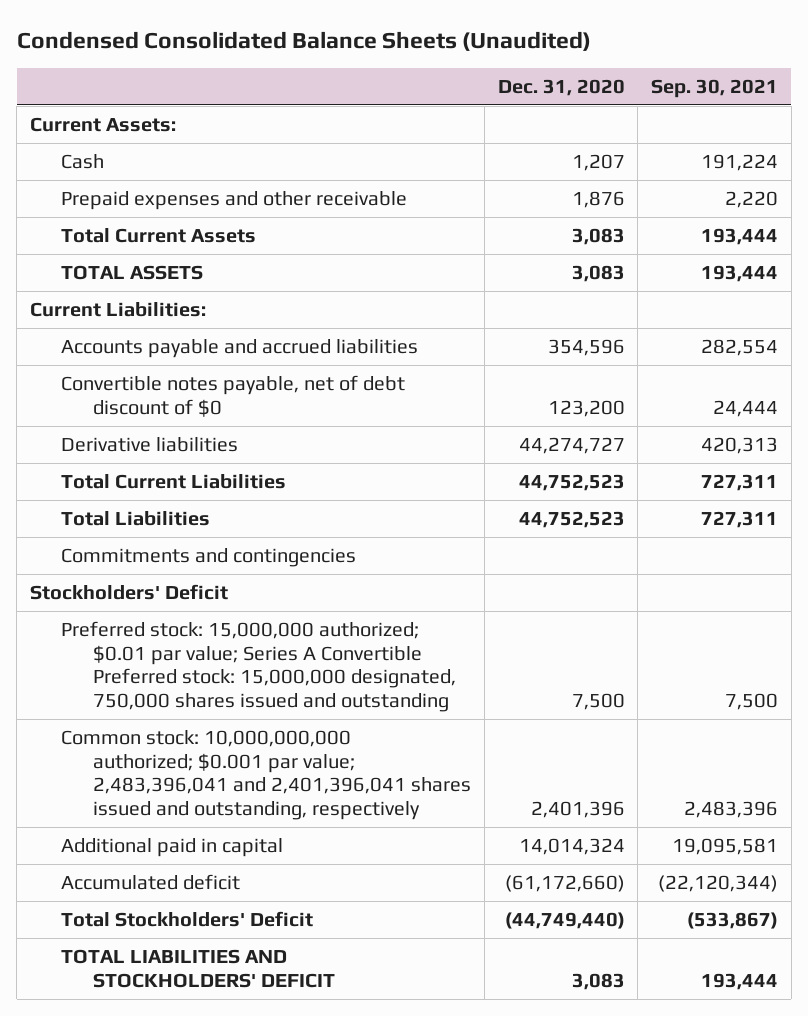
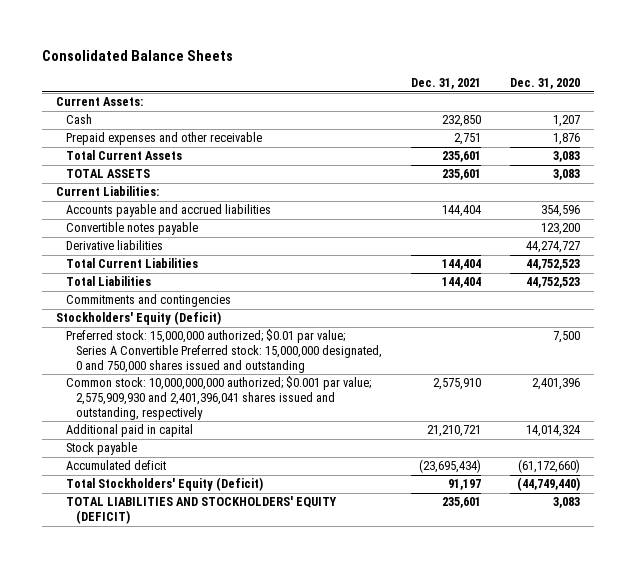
[16,30,591,51] Condensed Consolidated Balance Sheets (Unaudited) -> [41,50,233,62] Consolidated Balance Sheets
[651,78,779,98] Sep. 30, 2021 -> none
none -> [410,78,481,90] Dec. 31, 2021
[61,375,406,417] Convertible notes payable, net of debt discount of $0 -> [66,222,199,236] Convertible notes payable
[29,584,228,601] Stockholders' Deficit -> [56,311,222,326] Stockholders' Equity (Deficit)
[61,621,456,712] Preferred stock: 15,000,000 authorized; $0.01 par value; Series A Convertible Preferred stock: 15,000,000 designated, 750,000 shares issued and outstanding -> [66,329,382,373] Preferred stock: 15,000,000 authorized; $0.01 par value; Series A Convertible Preferred stock: 15,000,000 designated, 0 and 750,000 shares issued and outstanding
[61,730,471,820] Common stock: 10,000,000,000 authorized; $0.001 par value; 2,483,396,041 and 2,401,396,041 shares issued and outstanding, respectively -> [66,376,372,420] Common stock: 10,000,000,000 authorized; $0.001 par value; 2,575,909,930 and 2,401,396,041 shares issued and outstanding, respectively
none -> [66,442,138,456] Stock payable
[61,911,314,928] Total Stockholders' Deficit -> [66,477,264,492] Total Stockholders' Equity (Deficit)
[61,949,335,988] TOTAL LIABILITIES AND STOCKHOLDERS' DEFICIT -> [66,496,338,525] TOTAL LIABILITIES AND STOCKHOLDERS' EQUITY (DEFICIT)

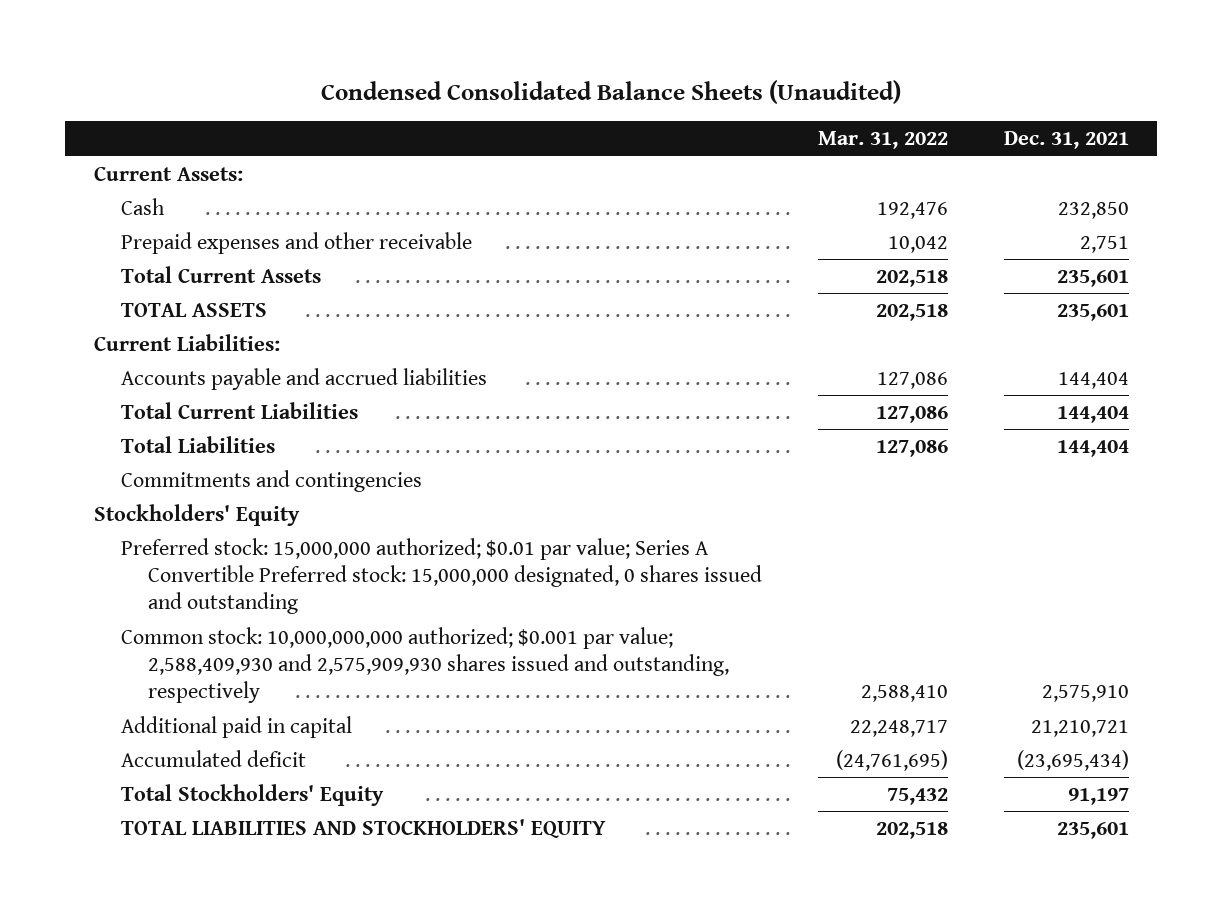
[41,50,233,62] Consolidated Balance Sheets -> [321,79,902,104] Condensed Consolidated Balance Sheets (Unaudited)
[509,78,580,90] Dec. 31, 2020 -> none
none -> [818,131,949,150] Mar. 31, 2022
[66,222,199,236] Convertible notes payable -> none
[66,240,164,251] Derivative liabilities -> none
[56,311,222,326] Stockholders' Equity (Deficit) -> [93,503,300,526] Stockholders' Equity
[66,329,382,373] Preferred stock: 15,000,000 authorized; $0.01 par value; Series A Convertible Preferred stock: 15,000,000 designated, 0 and 750,000 shares issued and outstanding -> [120,537,763,615] Preferred stock: 15,000,000 authorized; $0.01 par value; Series A Convertible Preferred stock: 15,000,000 designated, 0 shares issued and outstanding
[66,376,372,420] Common stock: 10,000,000,000 authorized; $0.001 par value; 2,575,909,930 and 2,401,396,041 shares issued and outstanding, respectively -> [120,626,730,704] Common stock: 10,000,000,000 authorized; $0.001 par value; 2,588,409,930 and 2,575,909,930 shares issued and outstanding, respectively
[66,442,138,456] Stock payable -> none
[66,477,264,492] Total Stockholders' Equity (Deficit) -> [120,783,384,806] Total Stockholders' Equity
[66,496,338,525] TOTAL LIABILITIES AND STOCKHOLDERS' EQUITY (DEFICIT) -> [120,818,606,838] TOTAL LIABILITIES AND STOCKHOLDERS' EQUITY

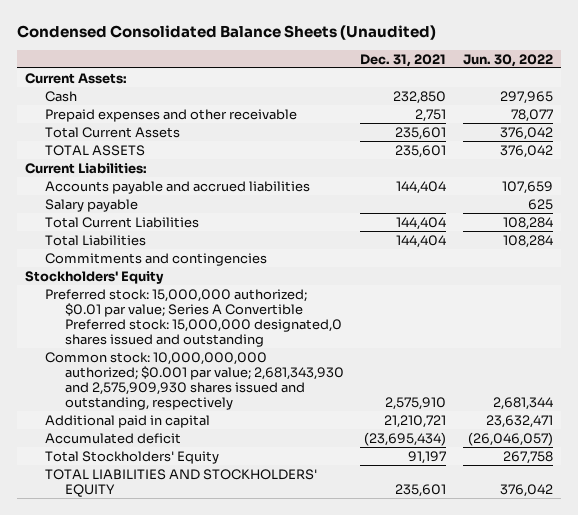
[818,131,949,150] Mar. 31, 2022 -> none
none -> [462,53,553,67] Jun. 30, 2022
none -> [44,198,138,212] Salary payable
[120,537,763,615] Preferred stock: 15,000,000 authorized; $0.01 par value; Series A Convertible Preferred stock: 15,000,000 designated, 0 shares issued and outstanding -> [44,288,342,347] Preferred stock: 15,000,000 authorized; $0.01 par value; Series A Convertible Preferred stock: 15,000,000 designated,0 shares issued and outstanding
[120,626,730,704] Common stock: 10,000,000,000 authorized; $0.001 par value; 2,588,409,930 and 2,575,909,930 shares issued and outstanding, respectively -> [44,351,344,410] Common stock: 10,000,000,000 authorized; $0.001 par value; 2,681,343,930 and 2,575,909,930 shares issued and outstanding, respectively

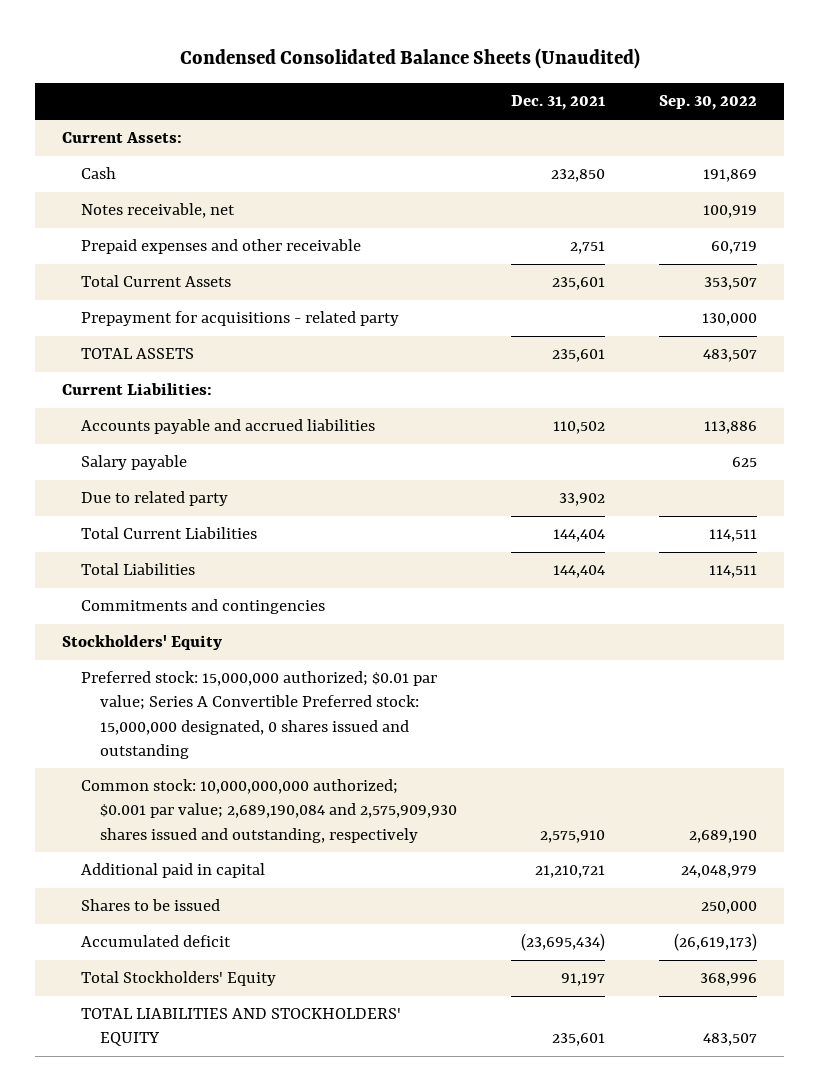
[462,53,553,67] Jun. 30, 2022 -> none
none -> [659,95,758,111] Sep. 30, 2022
none -> [81,203,236,219] Notes receivable, net
none -> [81,311,400,327] Prepayment for acquisitions - related party
[396,180,447,194] 144,404 -> [553,421,606,435] 110,502
none -> [81,491,229,507] Due to related party
[44,288,342,347] Preferred stock: 15,000,000 authorized; $0.01 par value; Series A Convertible Preferred stock: 15,000,000 designated,0 shares issued and outstanding -> [81,671,438,759] Preferred stock: 15,000,000 authorized; $0.01 par value; Series A Convertible Preferred stock: 15,000,000 designated, 0 shares issued and outstanding
[44,351,344,410] Common stock: 10,000,000,000 authorized; $0.001 par value; 2,681,343,930 and 2,575,909,930 shares issued and outstanding, respectively -> [81,779,457,843] Common stock: 10,000,000,000 authorized; $0.001 par value; 2,689,190,084 and 2,575,909,930 shares issued and outstanding, respectively
none -> [81,899,221,912] Shares to be issued

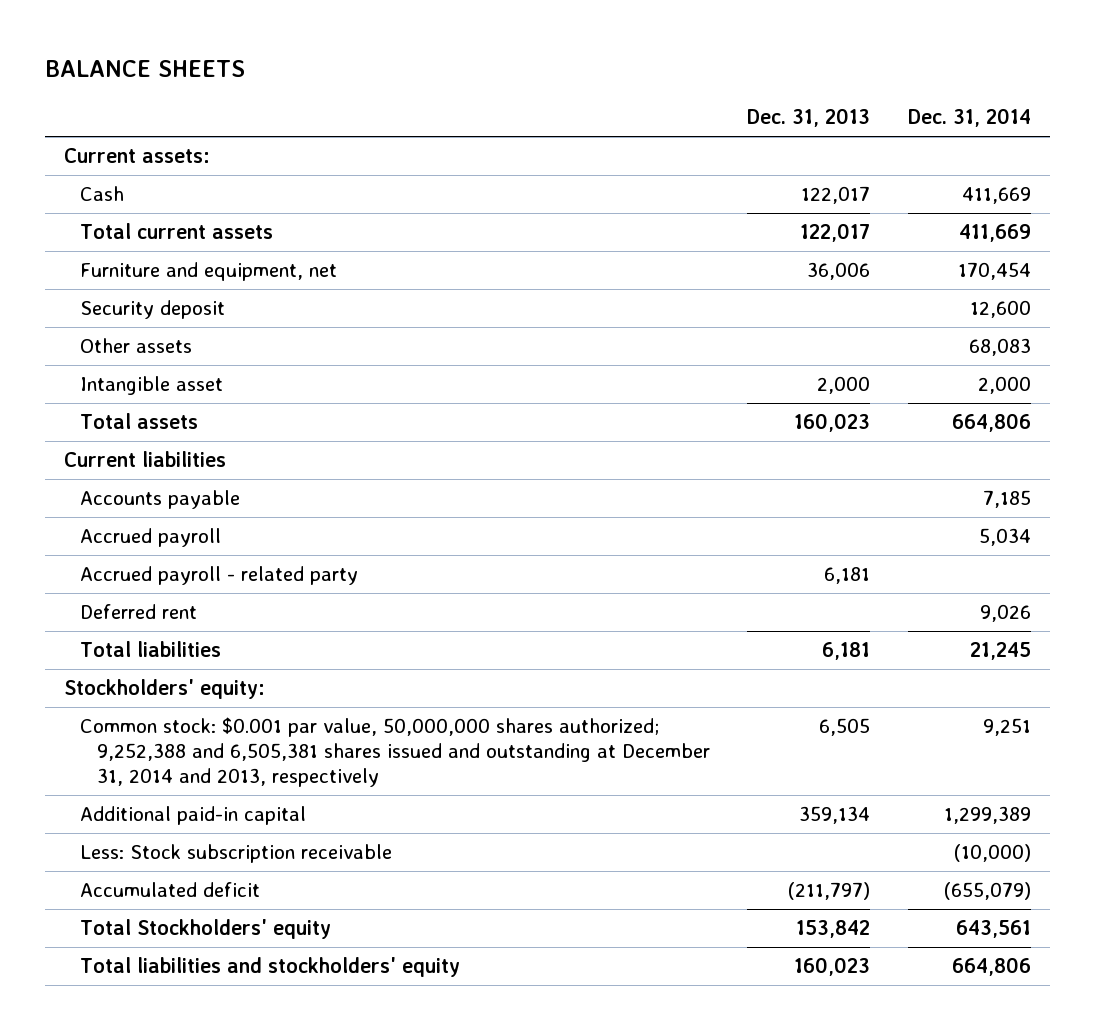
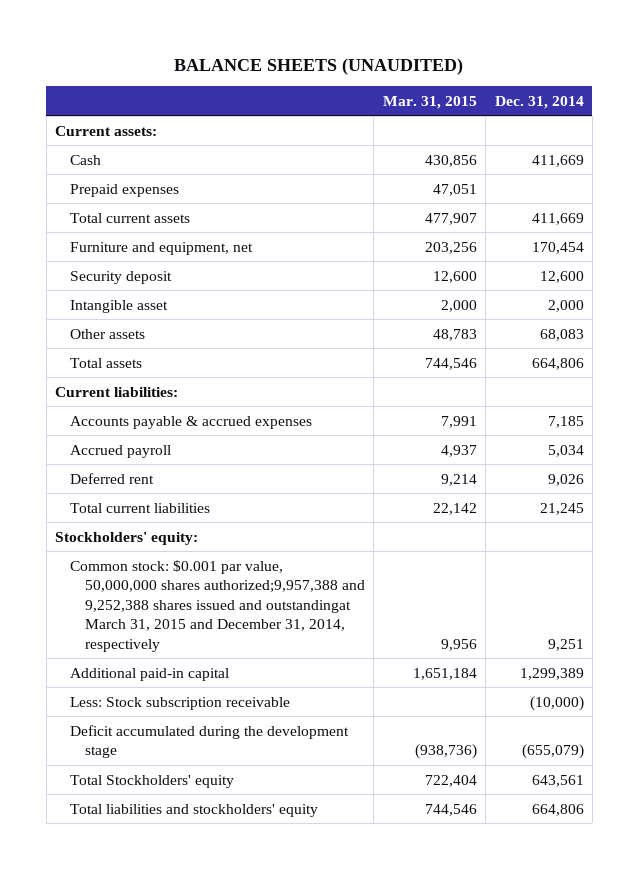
[44,60,245,78] BALANCE SHEETS -> [174,57,464,75] BALANCE SHEETS (UNAUDITED)
[747,108,871,128] Dec. 31, 2013 -> none
none -> [382,95,477,109] Mar. 31, 2015
none -> [70,183,180,197] Prepaid expenses
[80,338,193,354] Other assets -> [70,328,146,339] Other assets
[63,451,226,468] Current liabilities -> [55,386,179,397] Current liabilities:
[80,490,241,510] Accounts payable -> [70,415,313,429] Accounts payable & accrued expenses
[80,566,359,586] Accrued payroll - related party -> none
[80,641,222,658] Total liabilities -> [70,502,211,513] Total current liabilities
[80,717,710,788] Common stock: $0.001 par value, 50,000,000 shares authorized; 9,252,388 and 6,505,381 shares issued and outstanding at December 31, 2014 and 2013, respectively -> [70,559,365,652] Common stock: $0.001 par value, 50,000,000 shares authorized;9,957,388 and 9,252,388 shares issued and outstandingat March 31, 2015 and December 31, 2014, respectively
[80,882,261,898] Accumulated deficit -> [70,724,350,759] Deficit accumulated during the development stage

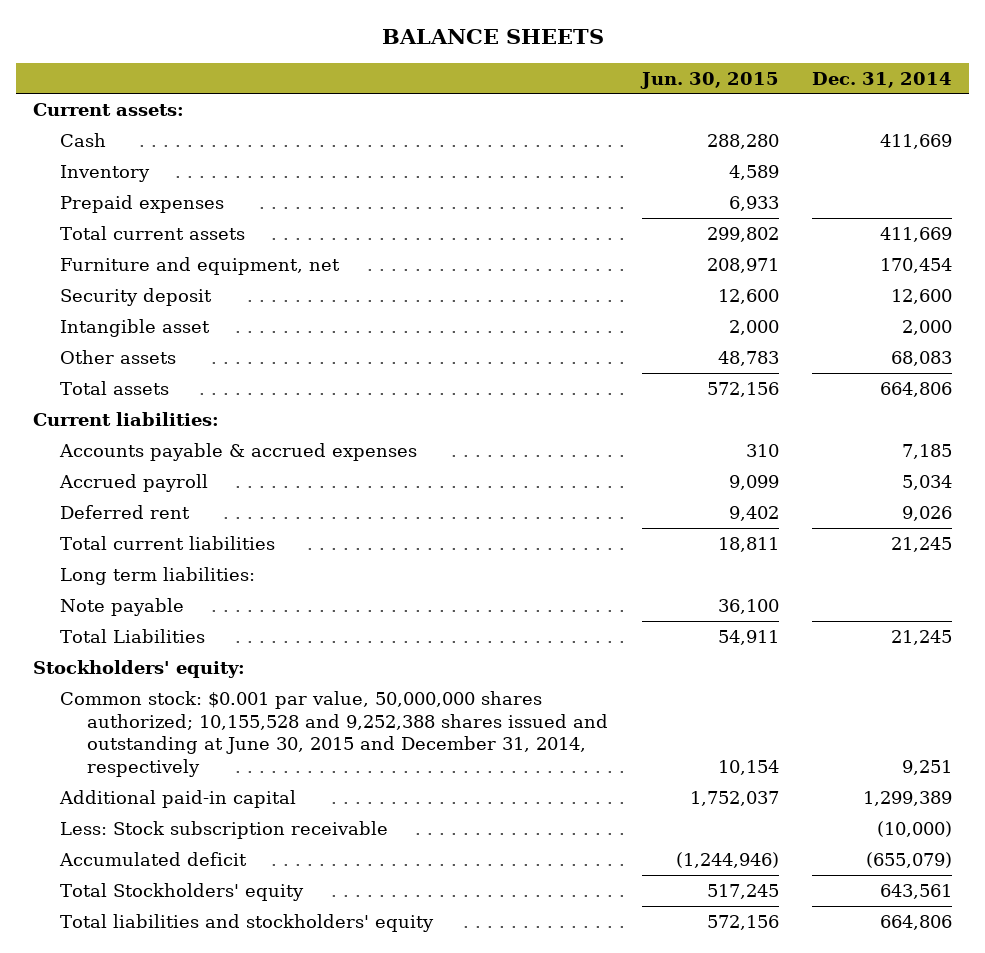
[174,57,464,75] BALANCE SHEETS (UNAUDITED) -> [381,29,604,45] BALANCE SHEETS
[382,95,477,109] Mar. 31, 2015 -> none
none -> [639,71,779,89] Jun. 30, 2015
none -> [60,165,151,183] Inventory
none -> [60,567,256,586] Long term liabilities:
none -> [60,598,185,617] Note payable
none -> [60,629,206,644] Total Liabilities
[70,559,365,652] Common stock: $0.001 par value, 50,000,000 shares authorized;9,957,388 and 9,252,388 shares issued and outstandingat March 31, 2015 and December 31, 2014, respectively -> [60,691,609,777] Common stock: $0.001 par value, 50,000,000 shares authorized; 10,155,528 and 9,252,388 shares issued and outstanding at June 30, 2015 and December 31, 2014, respectively
[70,724,350,759] Deficit accumulated during the development stage -> [59,852,248,867] Accumulated deficit

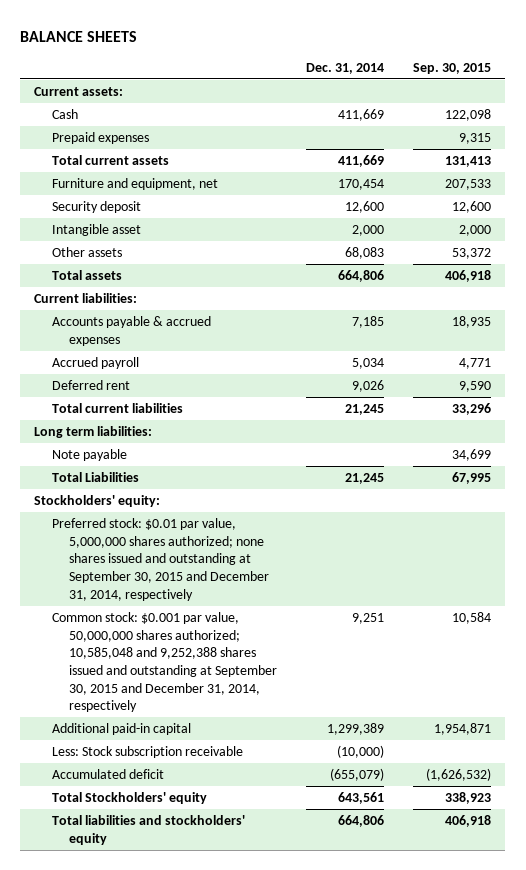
[639,71,779,89] Jun. 30, 2015 -> none
none -> [413,62,492,74] Sep. 30, 2015
[60,165,151,183] Inventory -> none
none -> [51,517,270,601] Preferred stock: $0.01 par value, 5,000,000 shares authorized; none shares issued and outstanding at September 30, 2015 and December 31, 2014, respectively
[60,691,609,777] Common stock: $0.001 par value, 50,000,000 shares authorized; 10,155,528 and 9,252,388 shares issued and outstanding at June 30, 2015 and December 31, 2014, respectively -> [51,611,278,713] Common stock: $0.001 par value, 50,000,000 shares authorized; 10,585,048 and 9,252,388 shares issued and outstanding at September 30, 2015 and December 31, 2014, respectively

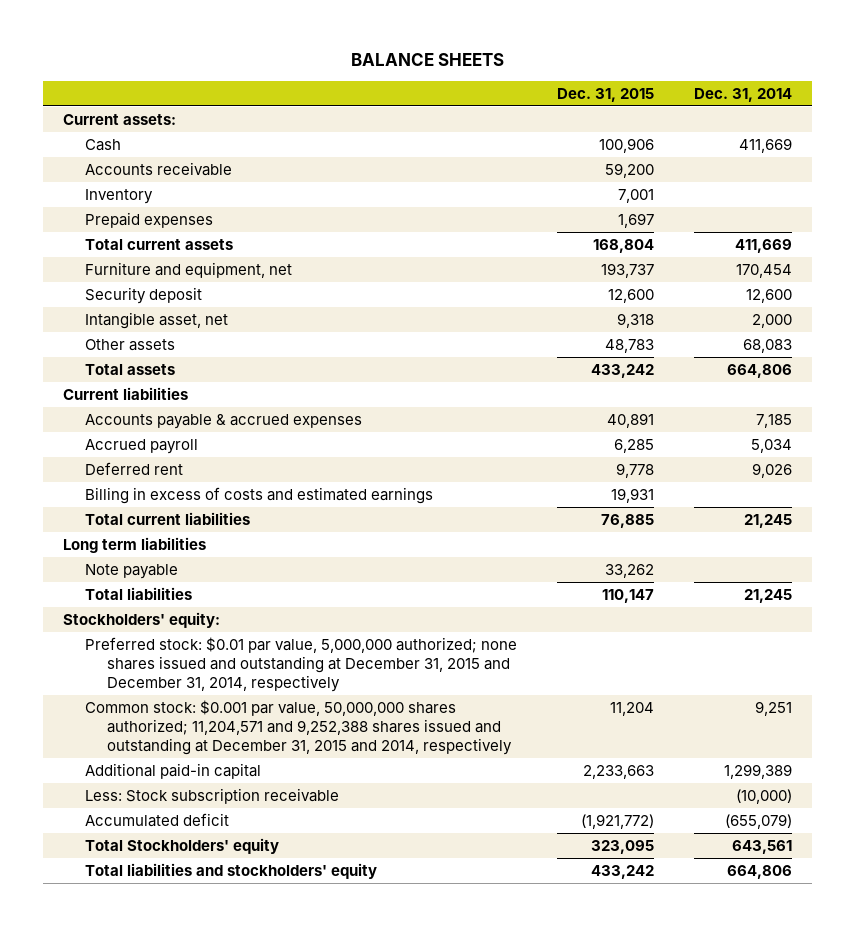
[413,62,492,74] Sep. 30, 2015 -> none
none -> [557,88,655,103] Dec. 31, 2015
none -> [85,161,233,176] Accounts receivable
none -> [85,188,154,204] Inventory
[51,223,141,236] Intangible asset -> [85,311,229,329] Intangible asset, net
[34,292,138,303] Current liabilities: -> [62,386,188,400] Current liabilities
none -> [85,486,434,504] Billing in excess of costs and estimated earnings
[34,425,153,438] Long term liabilities: -> [62,536,206,553] Long term liabilities
[51,471,139,482] Total Liabilities -> [85,586,193,600] Total liabilities
[51,517,270,601] Preferred stock: $0.01 par value, 5,000,000 shares authorized; none shares issued and outstanding at September 30, 2015 and December 31, 2014, respectively -> [85,636,518,693] Preferred stock: $0.01 par value, 5,000,000 authorized; none shares issued and outstanding at December 31, 2015 and December 31, 2014, respectively
[51,611,278,713] Common stock: $0.001 par value, 50,000,000 shares authorized; 10,585,048 and 9,252,388 shares issued and outstanding at September 30, 2015 and December 31, 2014, respectively -> [85,699,513,756] Common stock: $0.001 par value, 50,000,000 shares authorized; 11,204,571 and 9,252,388 shares issued and outstanding at December 31, 2015 and 2014, respectively

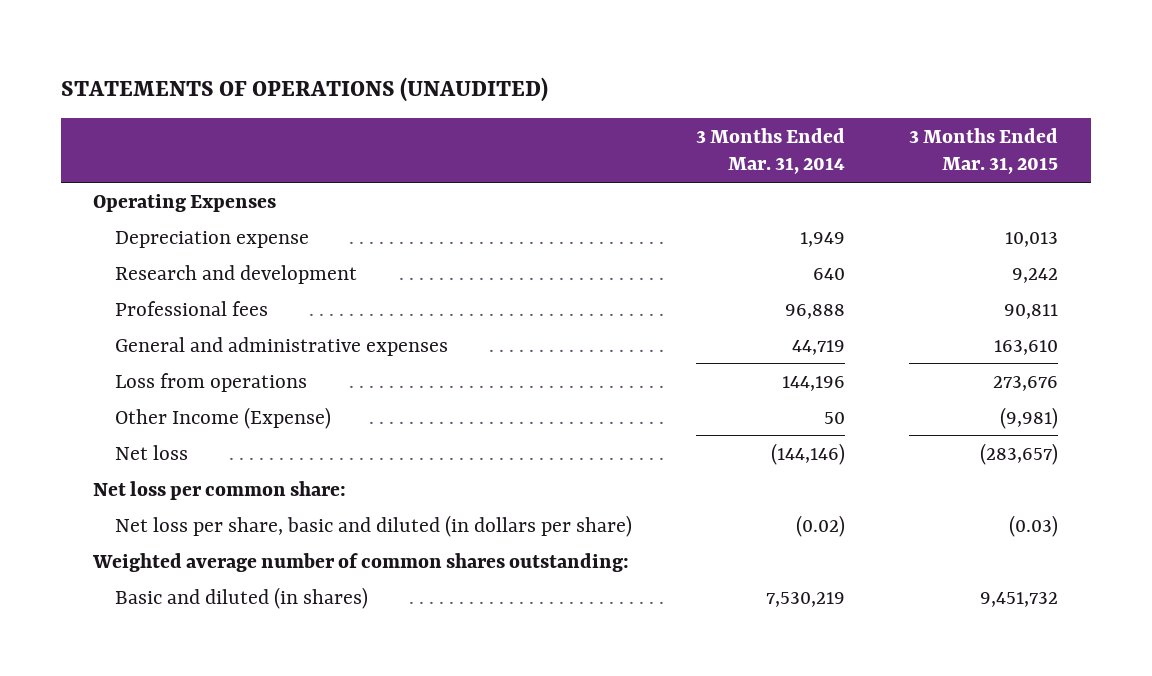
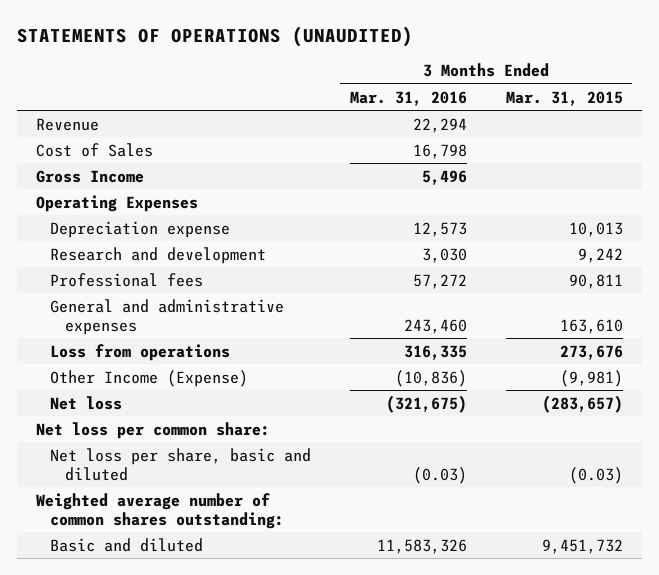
[695,127,845,175] 3 Months Ended Mar. 31, 2014 -> none
none -> [349,90,467,106] Mar. 31, 2016
none -> [36,117,100,131] Revenue
none -> [36,142,154,157] Cost of Sales
none -> [36,169,145,183] Gross Income
[114,514,632,537] Net loss per share, basic and diluted (in dollars per share) -> [50,447,312,481] Net loss per share, basic and diluted
[114,586,368,609] Basic and diluted (in shares) -> [50,537,204,552] Basic and diluted

